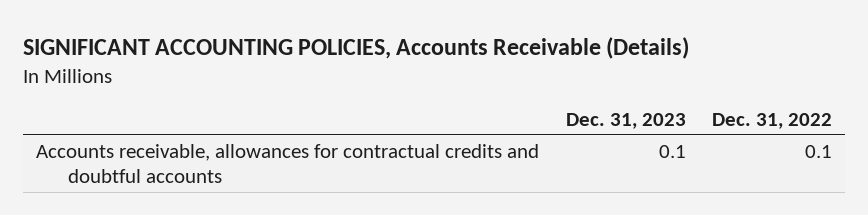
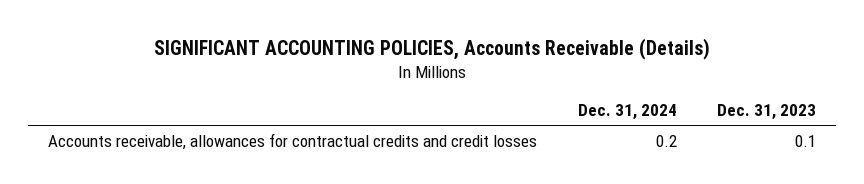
[712,113,833,130] Dec. 31, 2022 -> none
none -> [577,104,677,121] Dec. 31, 2024
[36,144,540,184] Accounts receivable, allowances for contractual credits and doubtful accounts -> [48,133,538,151] Accounts receivable, allowances for contractual credits and credit losses

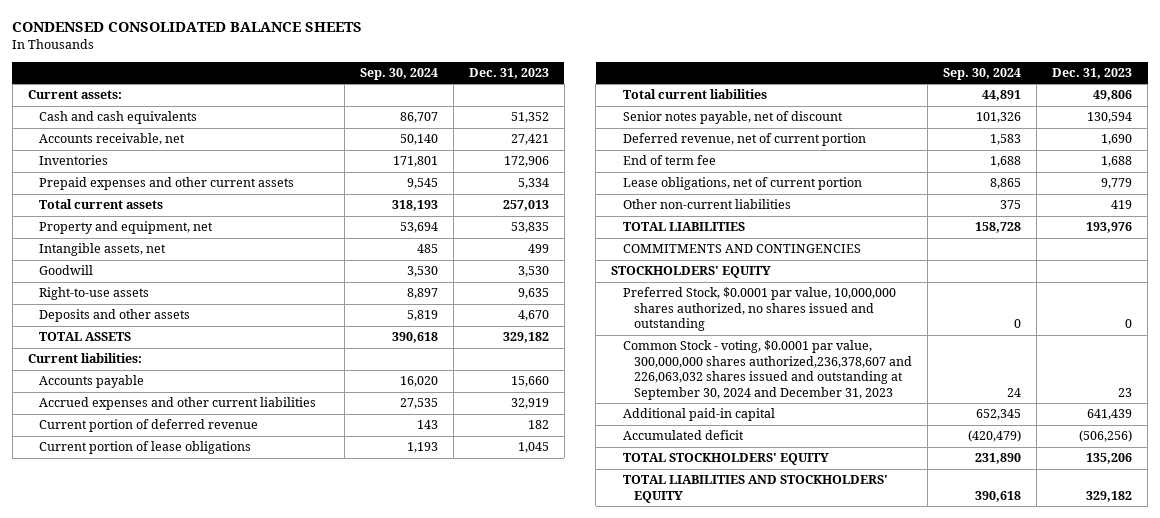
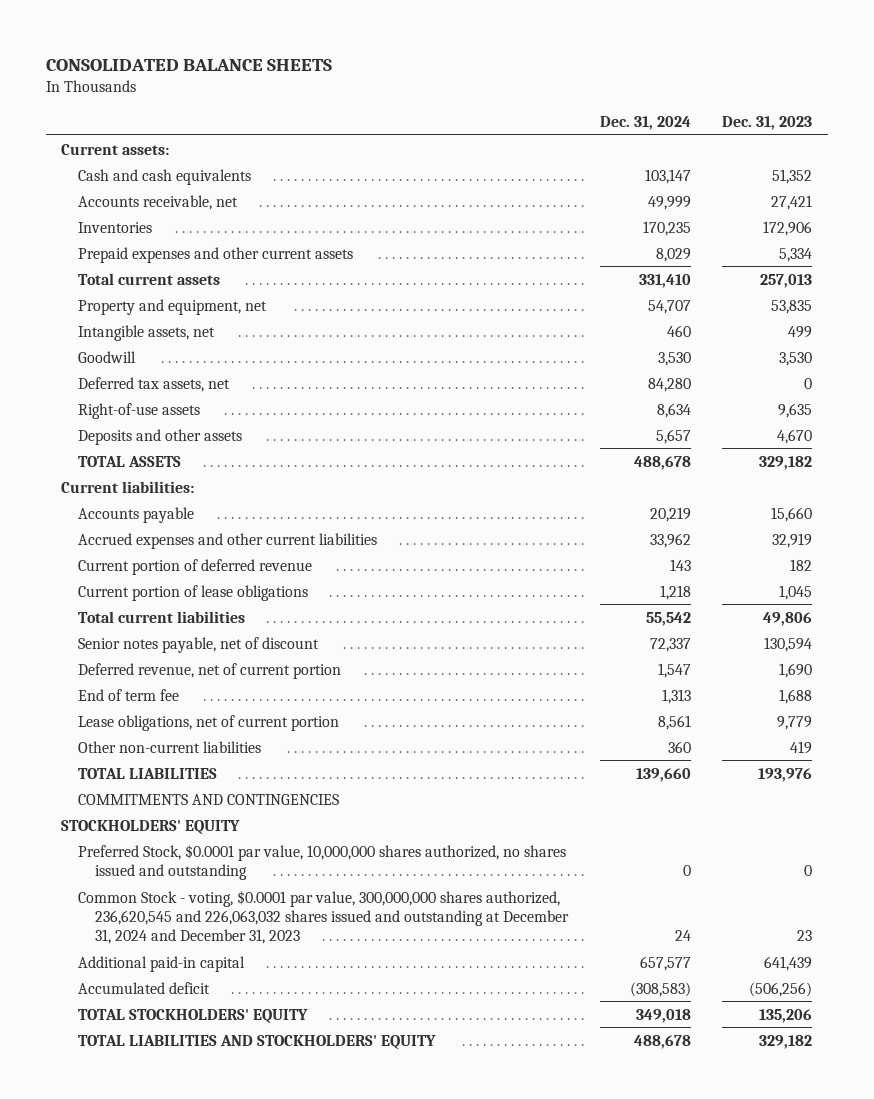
[12,21,363,32] CONDENSED CONSOLIDATED BALANCE SHEETS -> [45,58,332,71] CONSOLIDATED BALANCE SHEETS
[359,68,438,81] Sep. 30, 2024 -> none
none -> [599,116,691,131] Dec. 31, 2024
none -> [78,376,231,392] Deferred tax assets, net
[39,287,150,301] Right-to-use assets -> [78,402,201,419] Right-of-use assets
[622,340,913,400] Common Stock - voting, $0.0001 par value, 300,000,000 shares authorized,236,378,607 and 226,063,032 shares issued and outstanding at September 30, 2024 and December 31, 2023 -> [78,889,569,945] Common Stock - voting, $0.0001 par value, 300,000,000 shares authorized, 236,620,545 and 226,063,032 shares issued and outstanding at December 31, 2024 and December 31, 2023

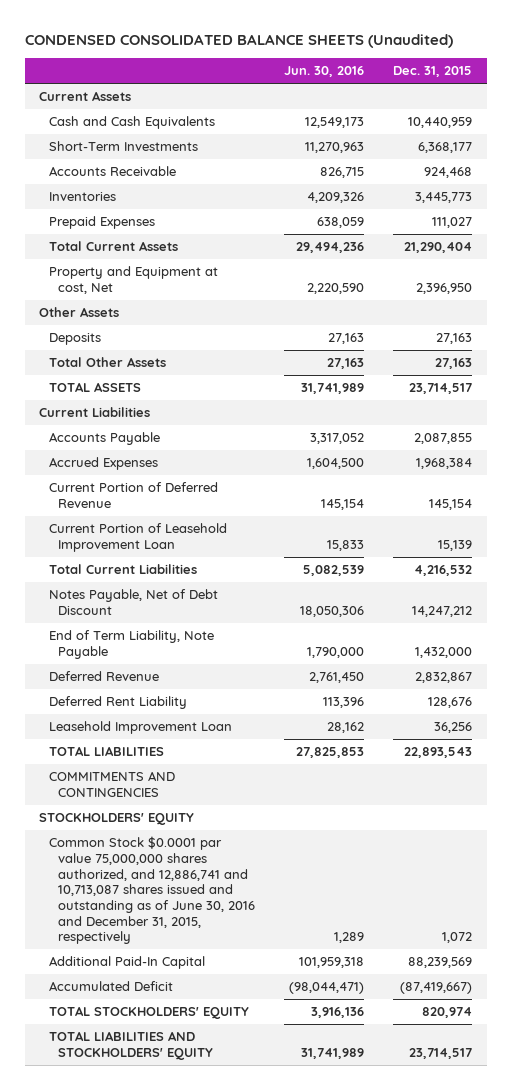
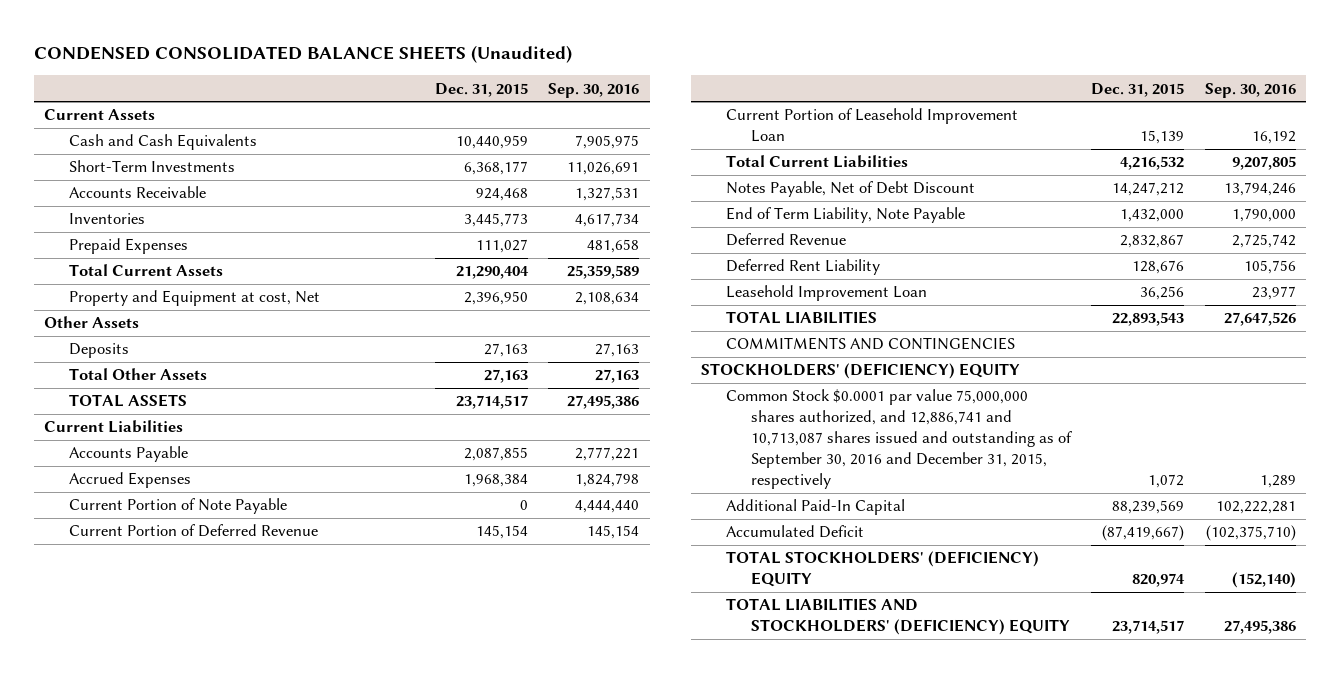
[284,66,365,78] Jun. 30, 2016 -> none
none -> [548,82,640,98] Sep. 30, 2016
none -> [69,498,288,515] Current Portion of Note Payable
[39,813,195,826] STOCKHOLDERS' EQUITY -> [700,363,1020,380] STOCKHOLDERS' (DEFICIENCY) EQUITY
[48,836,256,945] Common Stock $0.0001 par value 75,000,000 shares authorized, and 12,886,741 and 10,713,087 shares issued and outstanding as of June 30, 2016 and December 31, 2015, respectively -> [725,389,1072,490] Common Stock $0.0001 par value 75,000,000 shares authorized, and 12,886,741 and 10,713,087 shares issued and outstanding as of September 30, 2016 and December 31, 2015, respectively
[48,1006,249,1020] TOTAL STOCKHOLDERS' EQUITY -> [725,551,1039,588] TOTAL STOCKHOLDERS' (DEFICIENCY) EQUITY
[48,1031,214,1060] TOTAL LIABILITIES AND STOCKHOLDERS' EQUITY -> [725,598,1070,636] TOTAL LIABILITIES AND STOCKHOLDERS' (DEFICIENCY) EQUITY

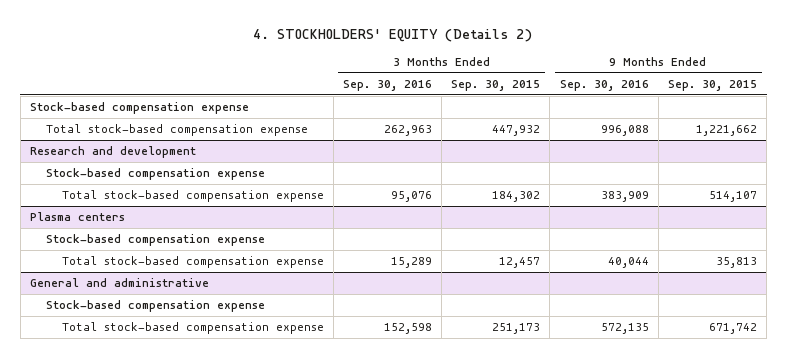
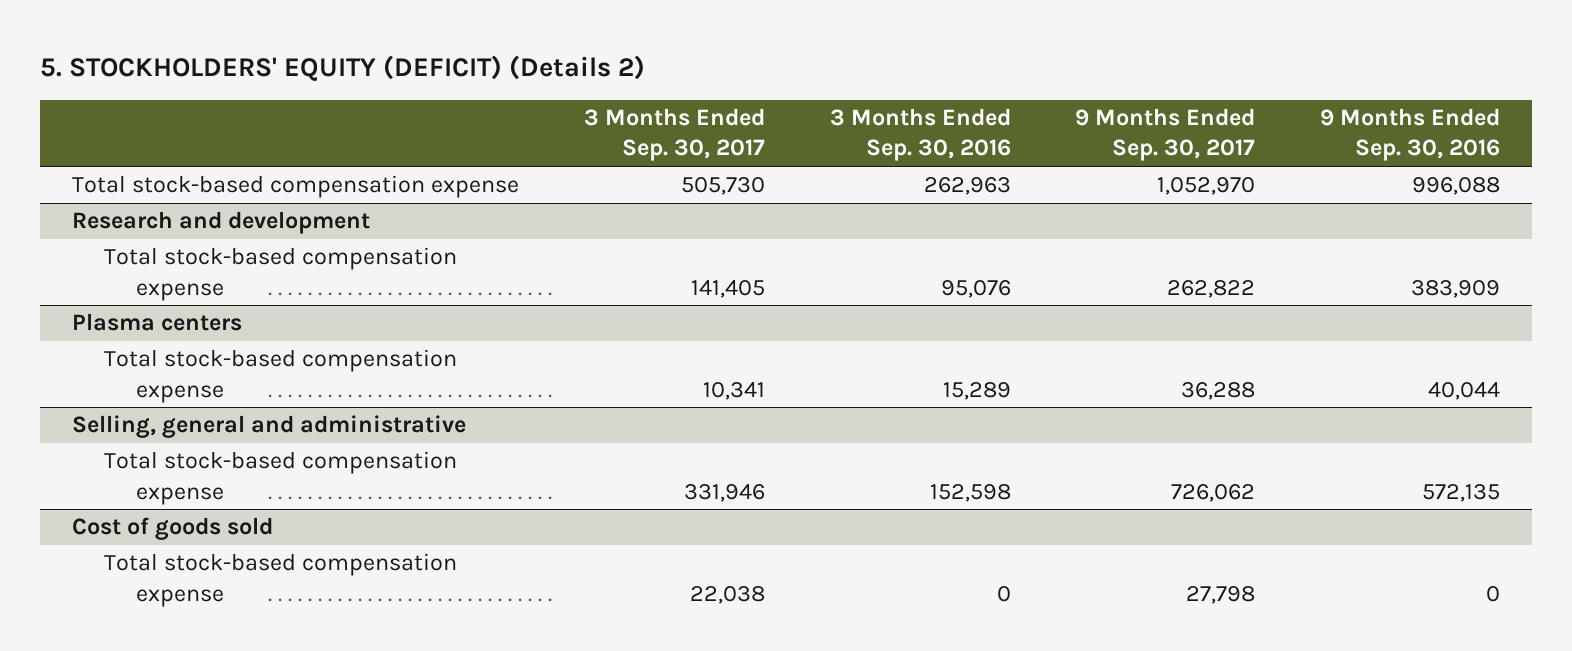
[253,29,533,43] 4. STOCKHOLDERS' EQUITY (Details 2) -> [39,55,645,82] 5. STOCKHOLDERS' EQUITY (DEFICIT) (Details 2)
[451,79,541,91] Sep. 30, 2015 -> none
[667,79,757,91] Sep. 30, 2015 -> none
none -> [584,108,766,162] 3 Months Ended Sep. 30, 2017
none -> [1075,108,1256,162] 9 Months Ended Sep. 30, 2017
[30,102,250,115] Stock-based compensation expense -> none
[45,168,265,181] Stock-based compensation expense -> none
[45,234,265,247] Stock-based compensation expense -> none
[45,300,265,313] Stock-based compensation expense -> none
[30,278,210,288] General and administrative -> [72,415,467,439] Selling, general and administrative
none -> [72,517,274,541] Cost of goods sold
none -> [104,553,458,607] Total stock-based compensation expense

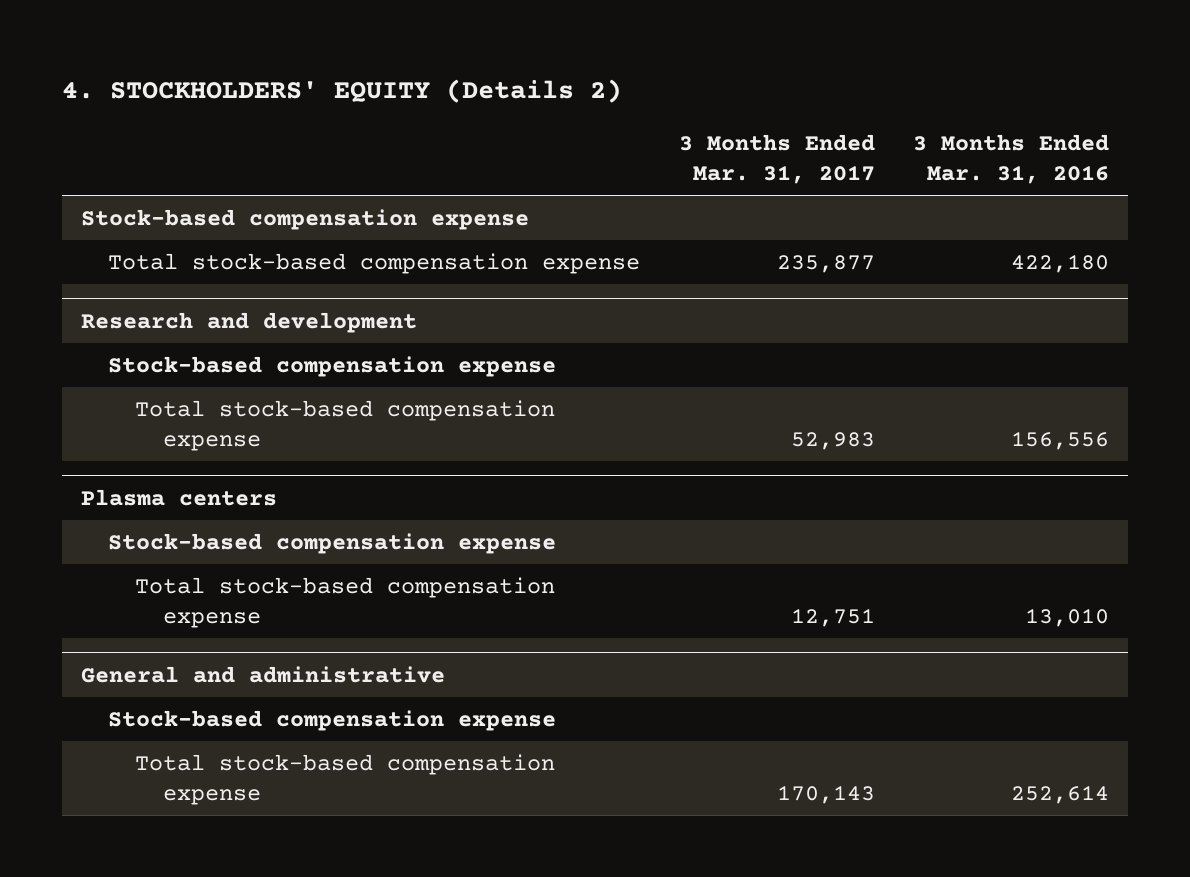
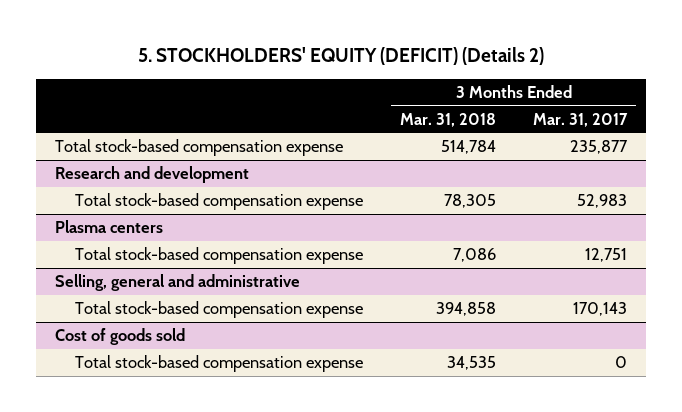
[61,79,622,104] 4. STOCKHOLDERS' EQUITY (Details 2) -> [137,46,544,65] 5. STOCKHOLDERS' EQUITY (DEFICIT) (Details 2)
[913,134,1110,185] 3 Months Ended Mar. 31, 2016 -> none
none -> [400,112,497,127] Mar. 31, 2018
[80,208,529,230] Stock-based compensation expense -> none
[108,355,557,377] Stock-based compensation expense -> none
[108,532,557,554] Stock-based compensation expense -> none
[108,709,557,731] Stock-based compensation expense -> none
[80,665,445,683] General and administrative -> [54,274,300,292] Selling, general and administrative
none -> [54,328,185,346] Cost of goods sold
none -> [75,355,364,373] Total stock-based compensation expense

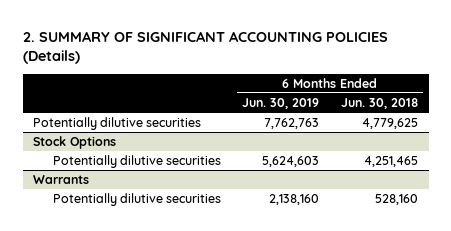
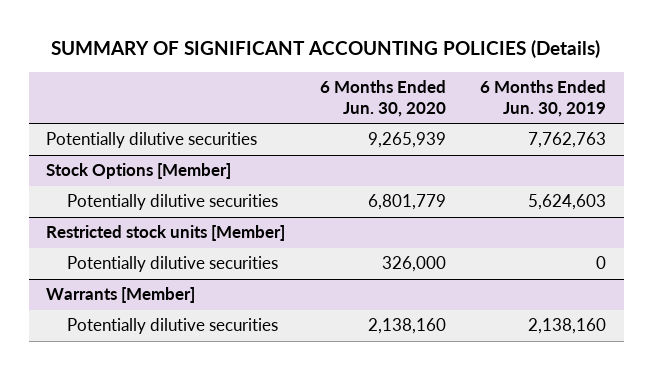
[22,30,388,65] 2. SUMMARY OF SIGNIFICANT ACCOUNTING POLICIES (Details) -> [51,40,601,59] SUMMARY OF SIGNIFICANT ACCOUNTING POLICIES (Details)
[341,97,419,109] Jun. 30, 2018 -> none
none -> [319,80,446,117] 6 Months Ended Jun. 30, 2020
[33,136,117,150] Stock Options -> [46,163,232,180] Stock Options [Member]
none -> [46,225,286,242] Restricted stock units [Member]
none -> [67,256,279,273] Potentially dilutive securities
[33,175,90,185] Warrants -> [46,287,196,304] Warrants [Member]

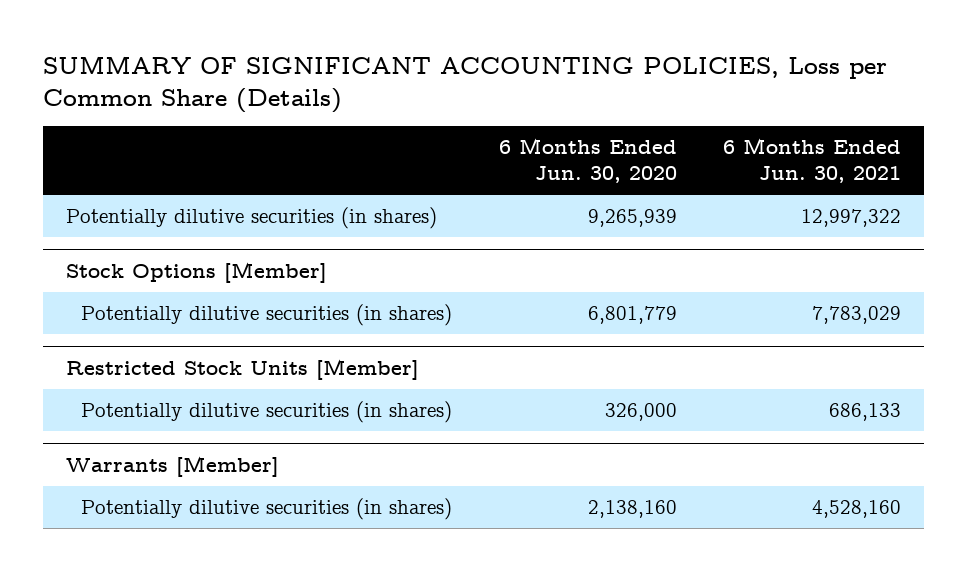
[51,40,601,59] SUMMARY OF SIGNIFICANT ACCOUNTING POLICIES (Details) -> [42,56,887,114] SUMMARY OF SIGNIFICANT ACCOUNTING POLICIES, Loss per Common Share (Details)
[480,80,607,117] 6 Months Ended Jun. 30, 2019 -> none
none -> [722,138,901,184] 6 Months Ended Jun. 30, 2021
[46,132,258,149] Potentially dilutive securities -> [66,206,438,229] Potentially dilutive securities (in shares)
[67,194,279,211] Potentially dilutive securities -> [81,303,453,326] Potentially dilutive securities (in shares)
[46,225,286,242] Restricted stock units [Member] -> [66,358,420,380] Restricted Stock Units [Member]
[67,256,279,273] Potentially dilutive securities -> [81,400,453,423] Potentially dilutive securities (in shares)
[67,318,279,335] Potentially dilutive securities -> [81,497,453,520] Potentially dilutive securities (in shares)

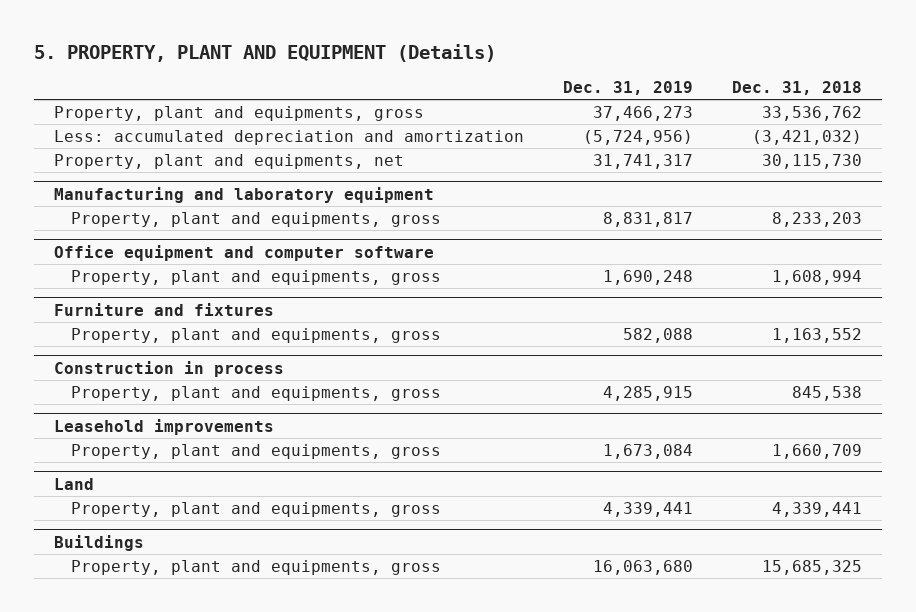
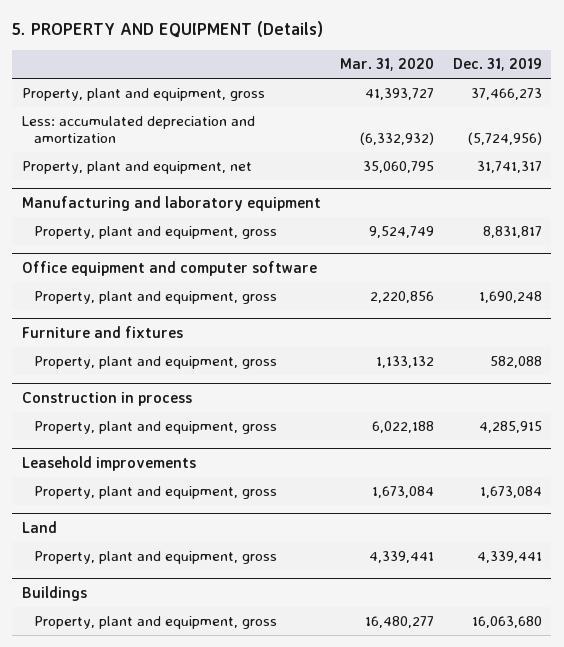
[33,43,496,62] 5. PROPERTY, PLANT AND EQUIPMENT (Details) -> [12,21,324,39] 5. PROPERTY AND EQUIPMENT (Details)
[732,81,863,96] Dec. 31, 2018 -> none
none -> [339,58,434,72] Mar. 31, 2020
[53,106,424,122] Property, plant and equipments, gross -> [21,88,265,102] Property, plant and equipment, gross
[53,154,404,170] Property, plant and equipments, net -> [21,161,252,175] Property, plant and equipment, net
[71,212,442,228] Property, plant and equipments, gross -> [34,226,278,240] Property, plant and equipment, gross
[71,270,442,286] Property, plant and equipments, gross -> [34,291,278,305] Property, plant and equipment, gross
[71,328,442,344] Property, plant and equipments, gross -> [34,356,278,370] Property, plant and equipment, gross
[71,386,442,402] Property, plant and equipments, gross -> [34,421,278,435] Property, plant and equipment, gross
[71,444,442,460] Property, plant and equipments, gross -> [34,486,278,500] Property, plant and equipment, gross
[71,502,442,518] Property, plant and equipments, gross -> [34,551,278,565] Property, plant and equipment, gross
[71,560,442,576] Property, plant and equipments, gross -> [34,616,278,630] Property, plant and equipment, gross

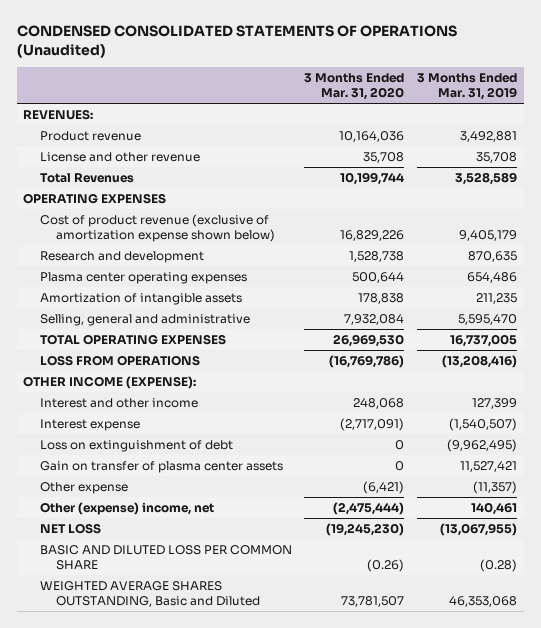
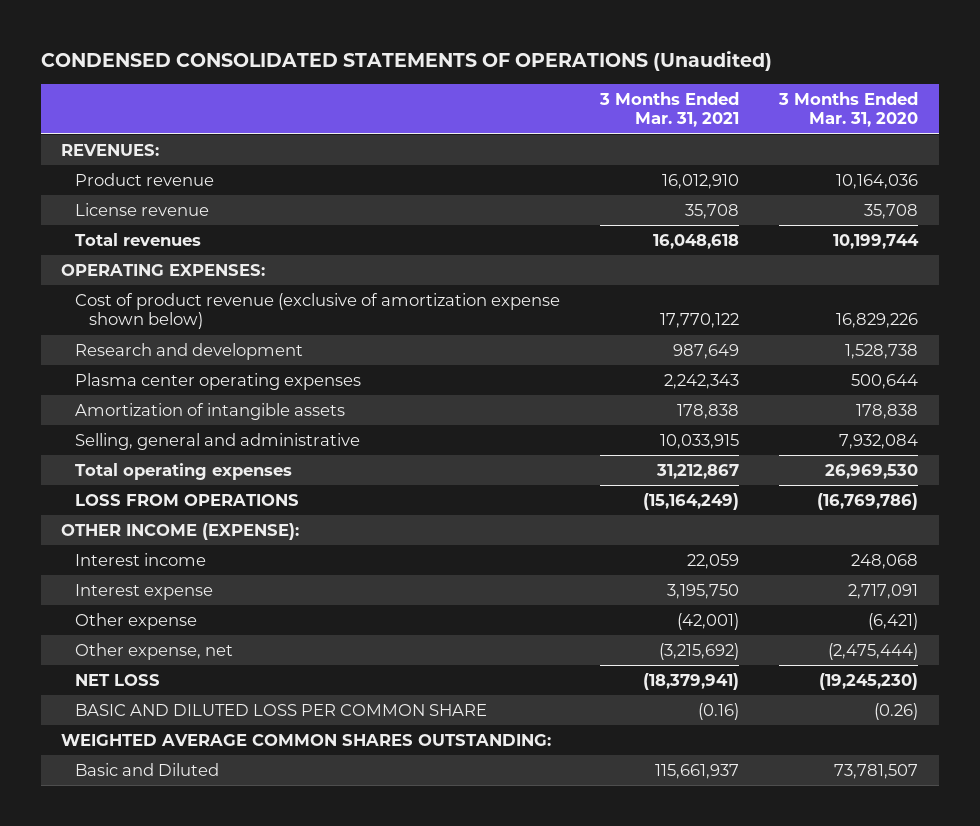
[417,73,518,101] 3 Months Ended Mar. 31, 2019 -> none
none -> [599,91,740,128] 3 Months Ended Mar. 31, 2021
[39,152,200,163] License and other revenue -> [75,202,210,216] License revenue
[39,173,134,184] Total Revenues -> [75,232,202,246] Total revenues
[23,193,167,205] OPERATING EXPENSES -> [61,263,266,276] OPERATING EXPENSES:
[39,334,226,346] TOTAL OPERATING EXPENSES -> [75,462,293,480] Total operating expenses
[39,440,233,453] Loss on extinguishment of debt -> none
[39,461,283,474] Gain on transfer of plasma center assets -> none
[39,398,198,409] Interest and other income -> [75,552,207,566] Interest income
[340,418,405,432] (2,717,091) -> [848,583,919,599] 2,717,091
[39,502,214,516] Other (expense) income, net -> [75,642,234,660] Other expense, net
none -> [61,733,552,746] WEIGHTED AVERAGE COMMON SHARES OUTSTANDING:
[39,581,260,607] WEIGHTED AVERAGE SHARES OUTSTANDING, Basic and Diluted -> [75,762,220,776] Basic and Diluted

